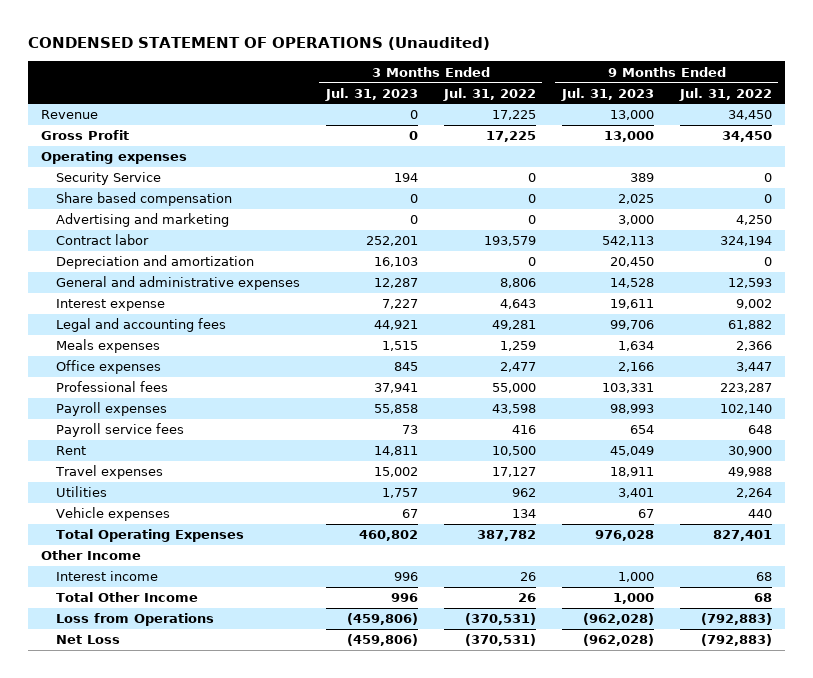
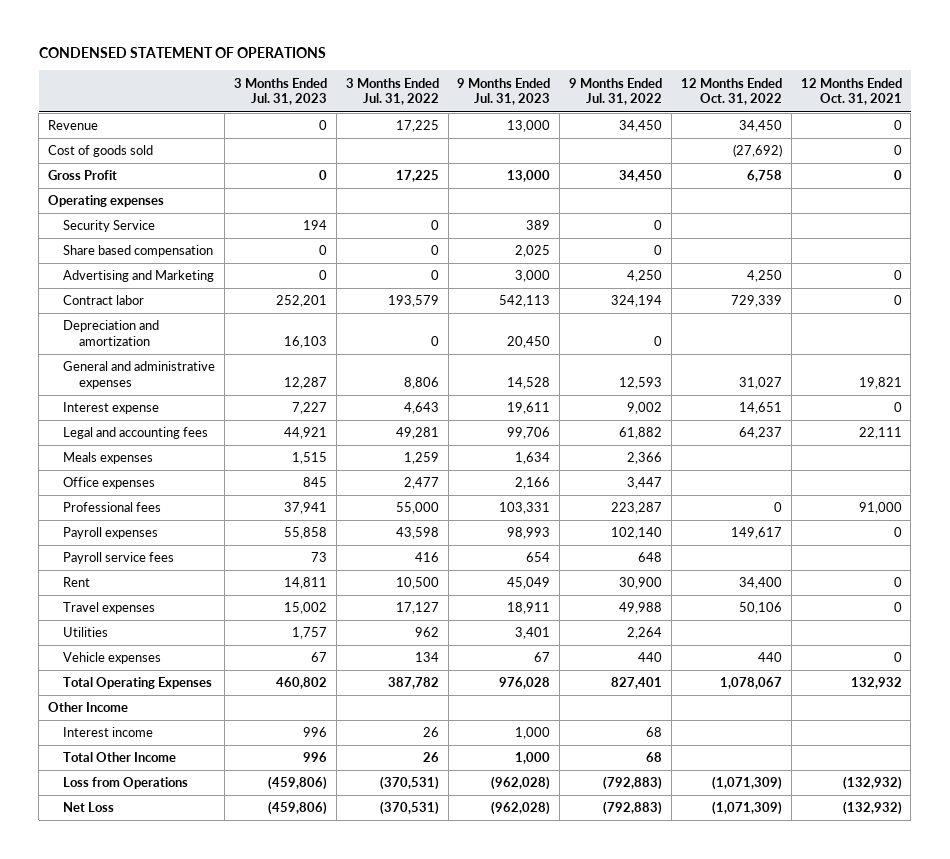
[28,37,491,51] CONDENSED STATEMENT OF OPERATIONS (Unaudited) -> [38,46,326,58] CONDENSED STATEMENT OF OPERATIONS
none -> [680,77,782,106] 12 Months Ended Oct. 31, 2022
none -> [800,77,902,106] 12 Months Ended Oct. 31, 2021
none -> [48,145,154,158] Cost of goods sold
[55,213,229,228] Advertising and marketing -> [63,270,215,283] Advertising and Marketing

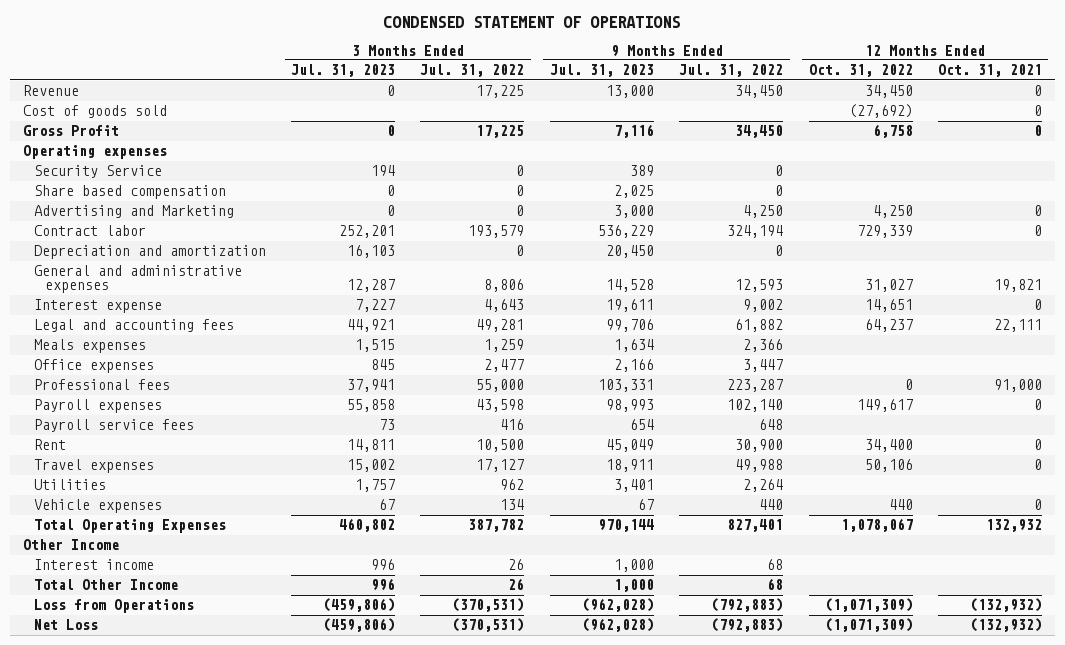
[507,170,551,183] 13,000 -> [613,124,654,139] 7,116
[499,295,551,308] 542,113 -> [597,225,654,239] 536,229
[499,677,551,690] 976,028 -> [597,519,654,533] 970,144

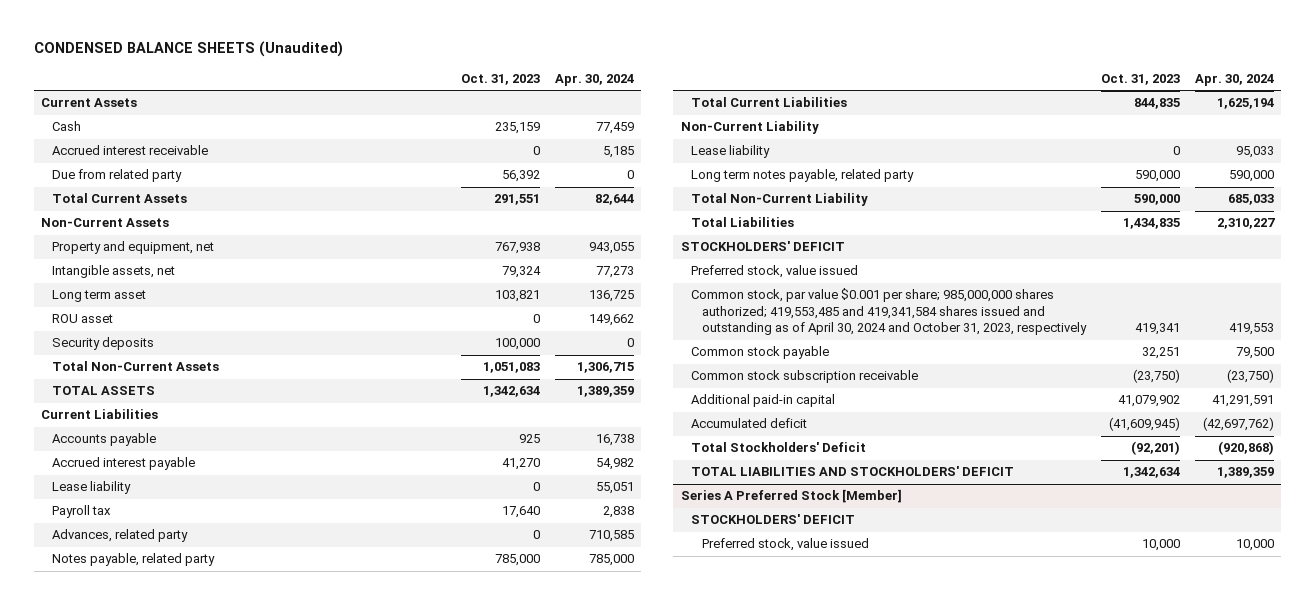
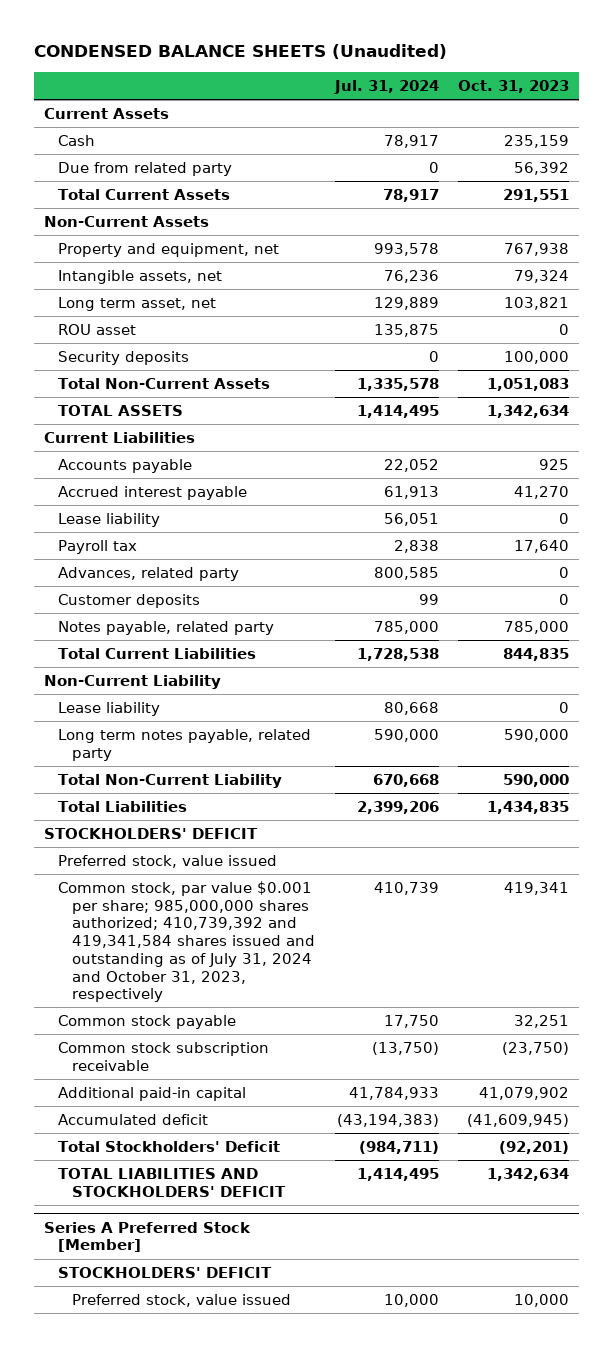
[555,73,635,86] Apr. 30, 2024 -> none
none -> [333,79,439,94] Jul. 31, 2024
[51,145,208,156] Accrued interest receivable -> none
[51,290,146,303] Long term asset -> [58,296,217,311] Long term asset, net
none -> [58,593,201,608] Customer deposits
[691,288,1088,336] Common stock, par value $0.001 per share; 985,000,000 shares authorized; 419,553,485 and 419,341,584 shares issued and outstanding as of April 30, 2024 and October 31, 2023, respectively -> [58,880,316,1003] Common stock, par value $0.001 per share; 985,000,000 shares authorized; 410,739,392 and 419,341,584 shares issued and outstanding as of July 31, 2024 and October 31, 2023, respectively

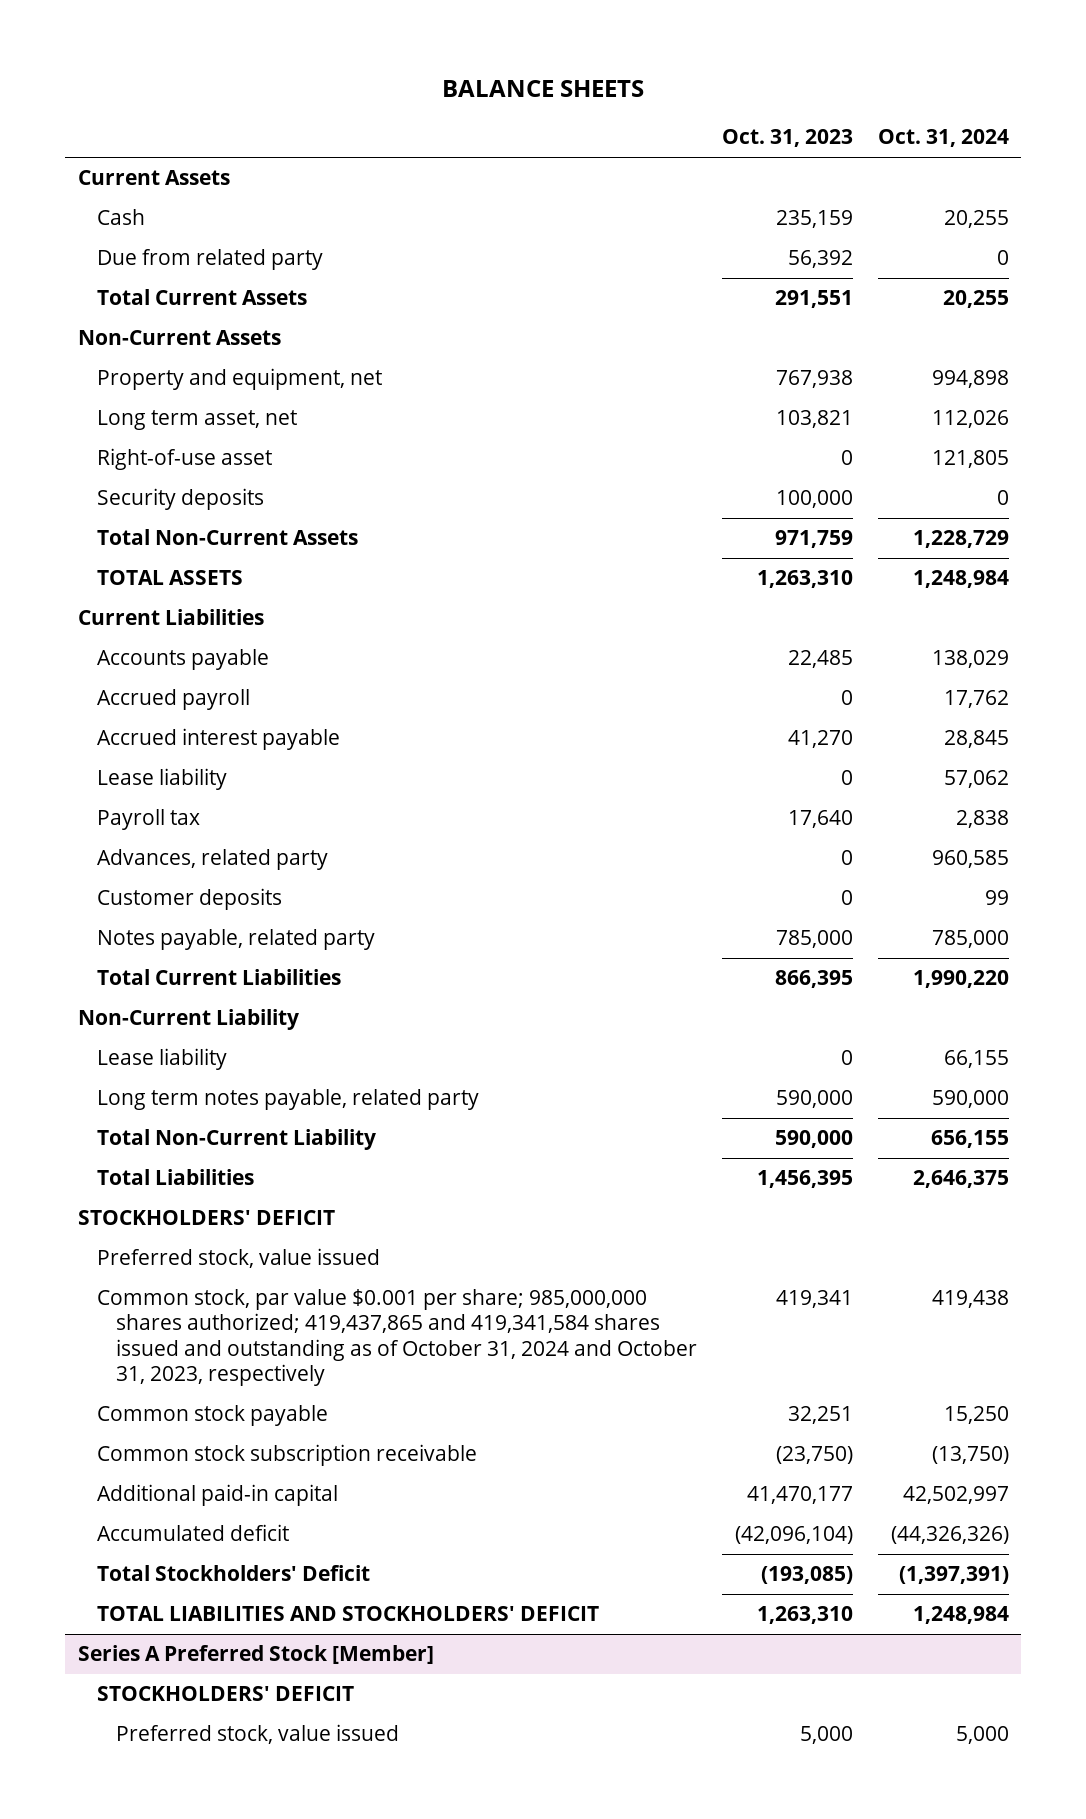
[34,44,448,60] CONDENSED BALANCE SHEETS (Unaudited) -> [442,79,645,97] BALANCE SHEETS
[333,79,439,94] Jul. 31, 2024 -> none
none -> [877,129,1009,148] Oct. 31, 2024
[58,269,223,284] Intangible assets, net -> none
[58,323,137,335] ROU asset -> [96,448,272,471] Right-of-use asset
[487,377,570,391] 1,051,083 -> [774,530,853,549] 971,759
[487,404,570,418] 1,342,634 -> [756,570,853,589] 1,263,310
[539,458,570,470] 925 -> [787,650,853,669] 22,485
none -> [96,689,250,711] Accrued payroll
[503,647,570,661] 844,835 -> [774,970,853,989] 866,395
[487,800,570,814] 1,434,835 -> [756,1170,853,1189] 1,456,395
[58,880,316,1003] Common stock, par value $0.001 per share; 985,000,000 shares authorized; 410,739,392 and 419,341,584 shares issued and outstanding as of July 31, 2024 and October 31, 2023, respectively -> [96,1289,698,1386] Common stock, par value $0.001 per share; 985,000,000 shares authorized; 419,437,865 and 419,341,584 shares issued and outstanding as of October 31, 2024 and October 31, 2023, respectively
[479,1086,570,1100] 41,079,902 -> [746,1486,853,1505] 41,470,177
[467,1113,570,1127] (41,609,945) -> [734,1526,853,1545] (42,096,104)
[499,1140,570,1154] (92,201) -> [760,1566,853,1585] (193,085)
[487,1167,570,1181] 1,342,634 -> [756,1606,853,1625] 1,263,310
[514,1293,570,1307] 10,000 -> [799,1726,853,1745] 5,000

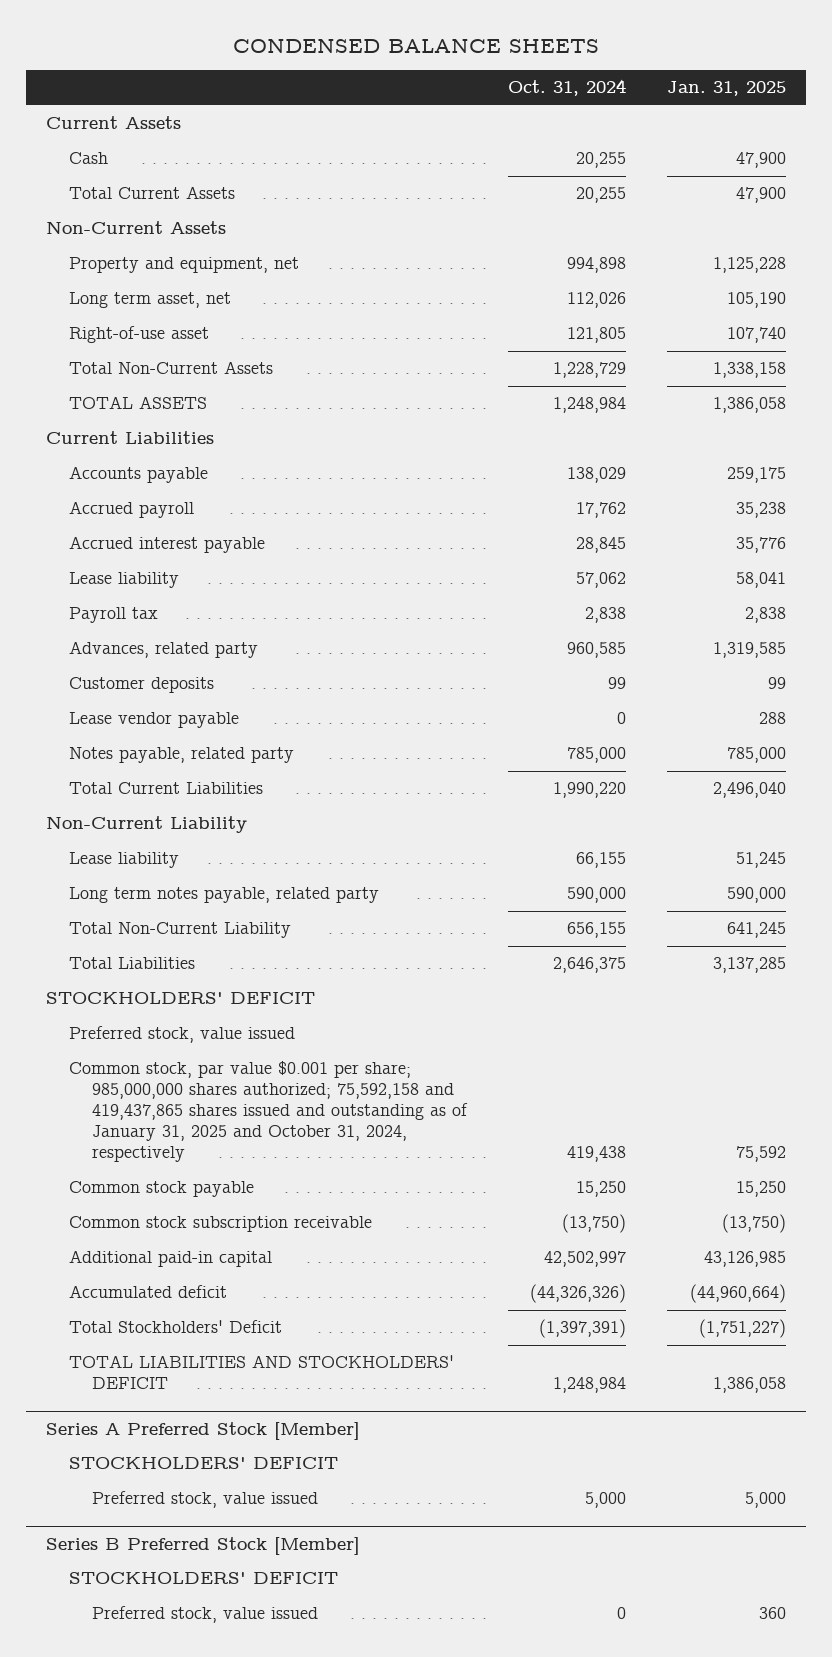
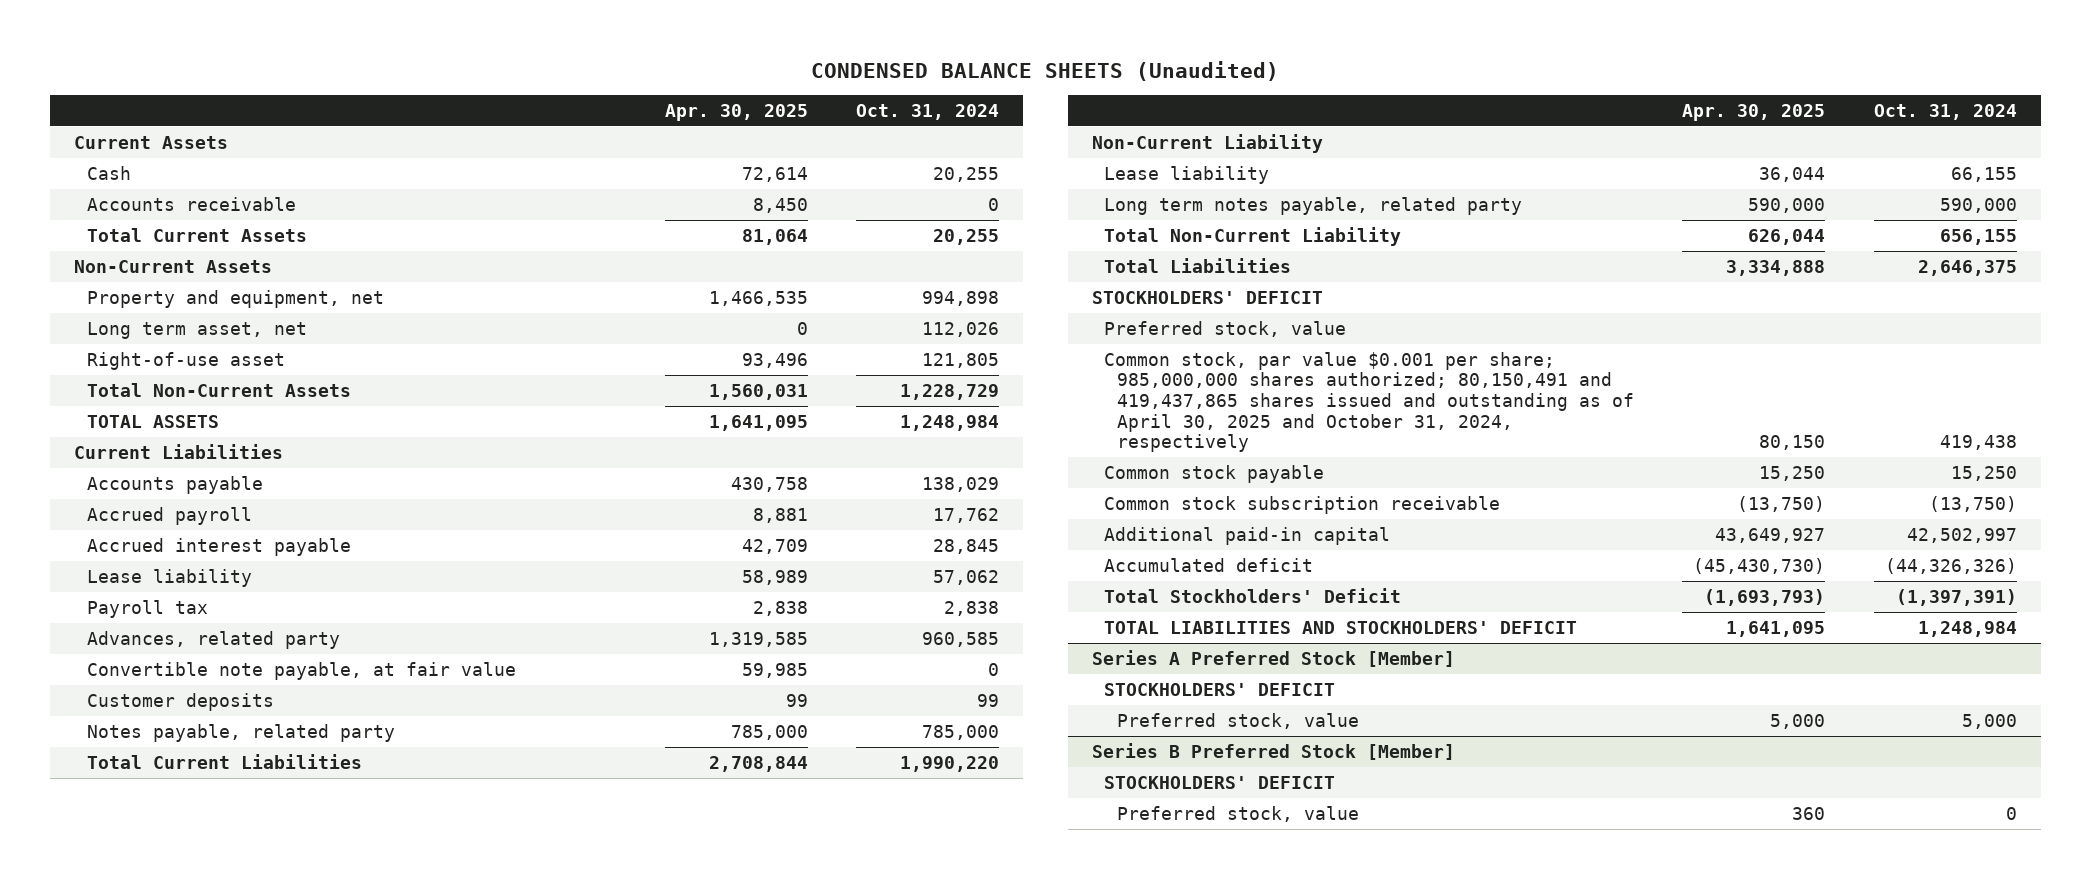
[232,38,599,53] CONDENSED BALANCE SHEETS -> [811,60,1280,81] CONDENSED BALANCE SHEETS (Unaudited)
[666,81,786,97] Jan. 31, 2025 -> none
none -> [664,103,808,121] Apr. 30, 2025
none -> [86,196,296,211] Accounts receivable
none -> [86,661,516,680] Convertible note payable, at fair value
[69,712,240,729] Lease vendor payable -> none
[69,1026,296,1044] Preferred stock, value issued -> [1104,320,1347,337] Preferred stock, value
[69,1061,469,1163] Common stock, par value $0.001 per share; 985,000,000 shares authorized; 75,592,158 and 419,437,865 shares issued and outstanding as of January 31, 2025 and October 31, 2024, respectively -> [1104,351,1635,453] Common stock, par value $0.001 per share; 985,000,000 shares authorized; 80,150,491 and 419,437,865 shares issued and outstanding as of April 30, 2025 and October 31, 2024, respectively
[92,1491,319,1509] Preferred stock, value issued -> [1117,712,1360,729] Preferred stock, value
[92,1606,319,1624] Preferred stock, value issued -> [1117,805,1360,822] Preferred stock, value

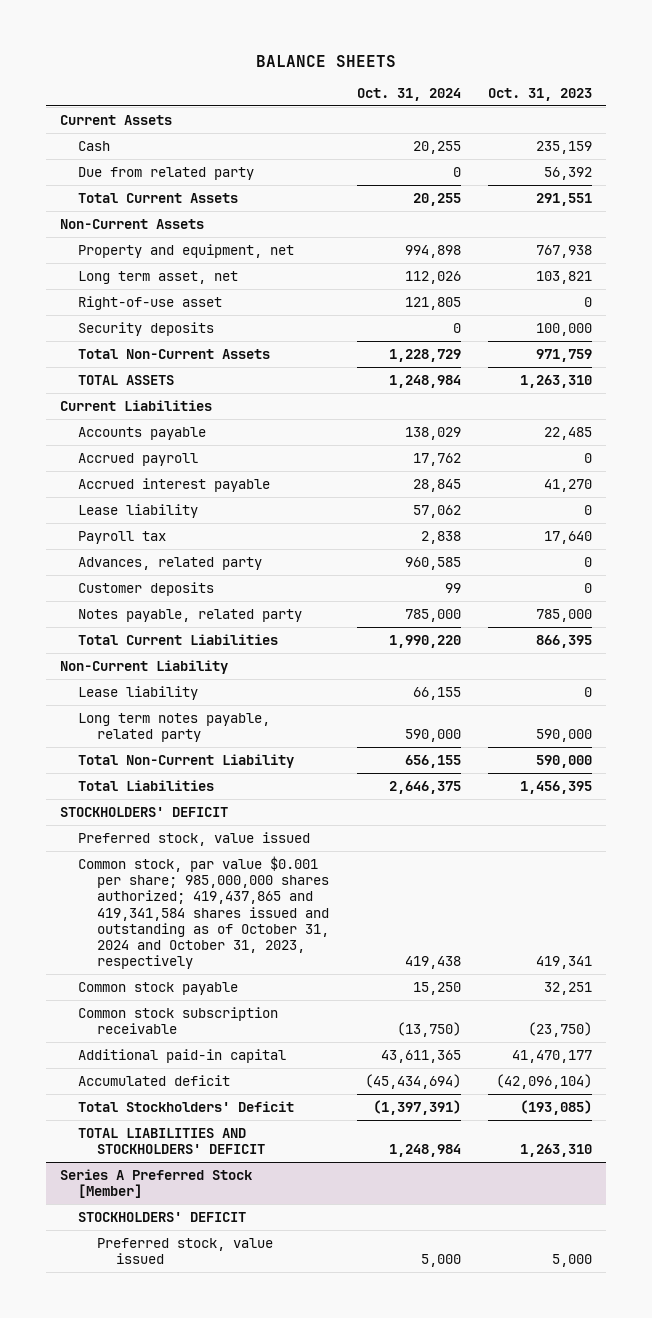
[811,60,1280,81] CONDENSED BALANCE SHEETS (Unaudited) -> [256,54,397,67] BALANCE SHEETS
[664,103,808,121] Apr. 30, 2025 -> none
none -> [488,87,593,101] Oct. 31, 2023
[86,196,296,211] Accounts receivable -> none
none -> [78,166,255,180] Due from related party
none -> [78,321,215,336] Security deposits
[86,661,516,680] Convertible note payable, at fair value -> none
[1104,320,1347,337] Preferred stock, value -> [78,831,311,846] Preferred stock, value issued
[1104,351,1635,453] Common stock, par value $0.001 per share; 985,000,000 shares authorized; 80,150,491 and 419,437,865 shares issued and outstanding as of April 30, 2025 and October 31, 2024, respectively -> [78,855,330,970] Common stock, par value $0.001 per share; 985,000,000 shares authorized; 419,437,865 and 419,341,584 shares issued and outstanding as of October 31, 2024 and October 31, 2023, respectively
[1906,527,2017,543] 42,502,997 -> [380,1049,461,1063] 43,611,365
[1884,557,2017,574] (44,326,326) -> [364,1073,461,1089] (45,434,694)
[1091,742,1455,760] Series B Preferred Stock [Member] -> none
[1104,775,1336,789] STOCKHOLDERS' DEFICIT -> none
[1117,805,1360,822] Preferred stock, value -> none
[1117,712,1360,729] Preferred stock, value -> [97,1237,274,1265] Preferred stock, value issued

